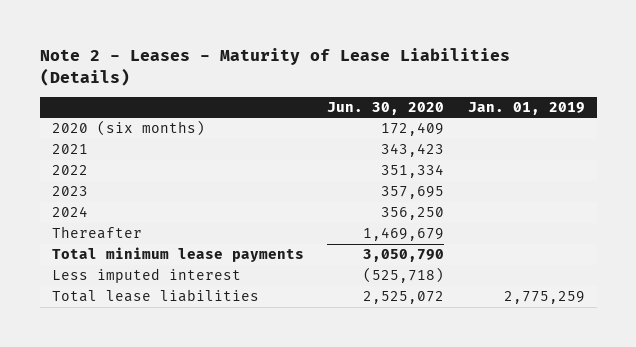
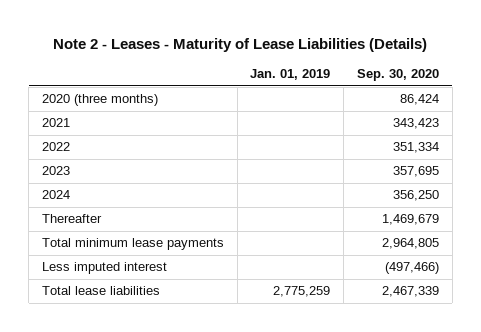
[327,101,445,115] Jun. 30, 2020 -> none
none -> [357,69,440,82] Sep. 30, 2020
[51,120,205,137] 2020 (six months) -> [41,94,158,107] 2020 (three months)

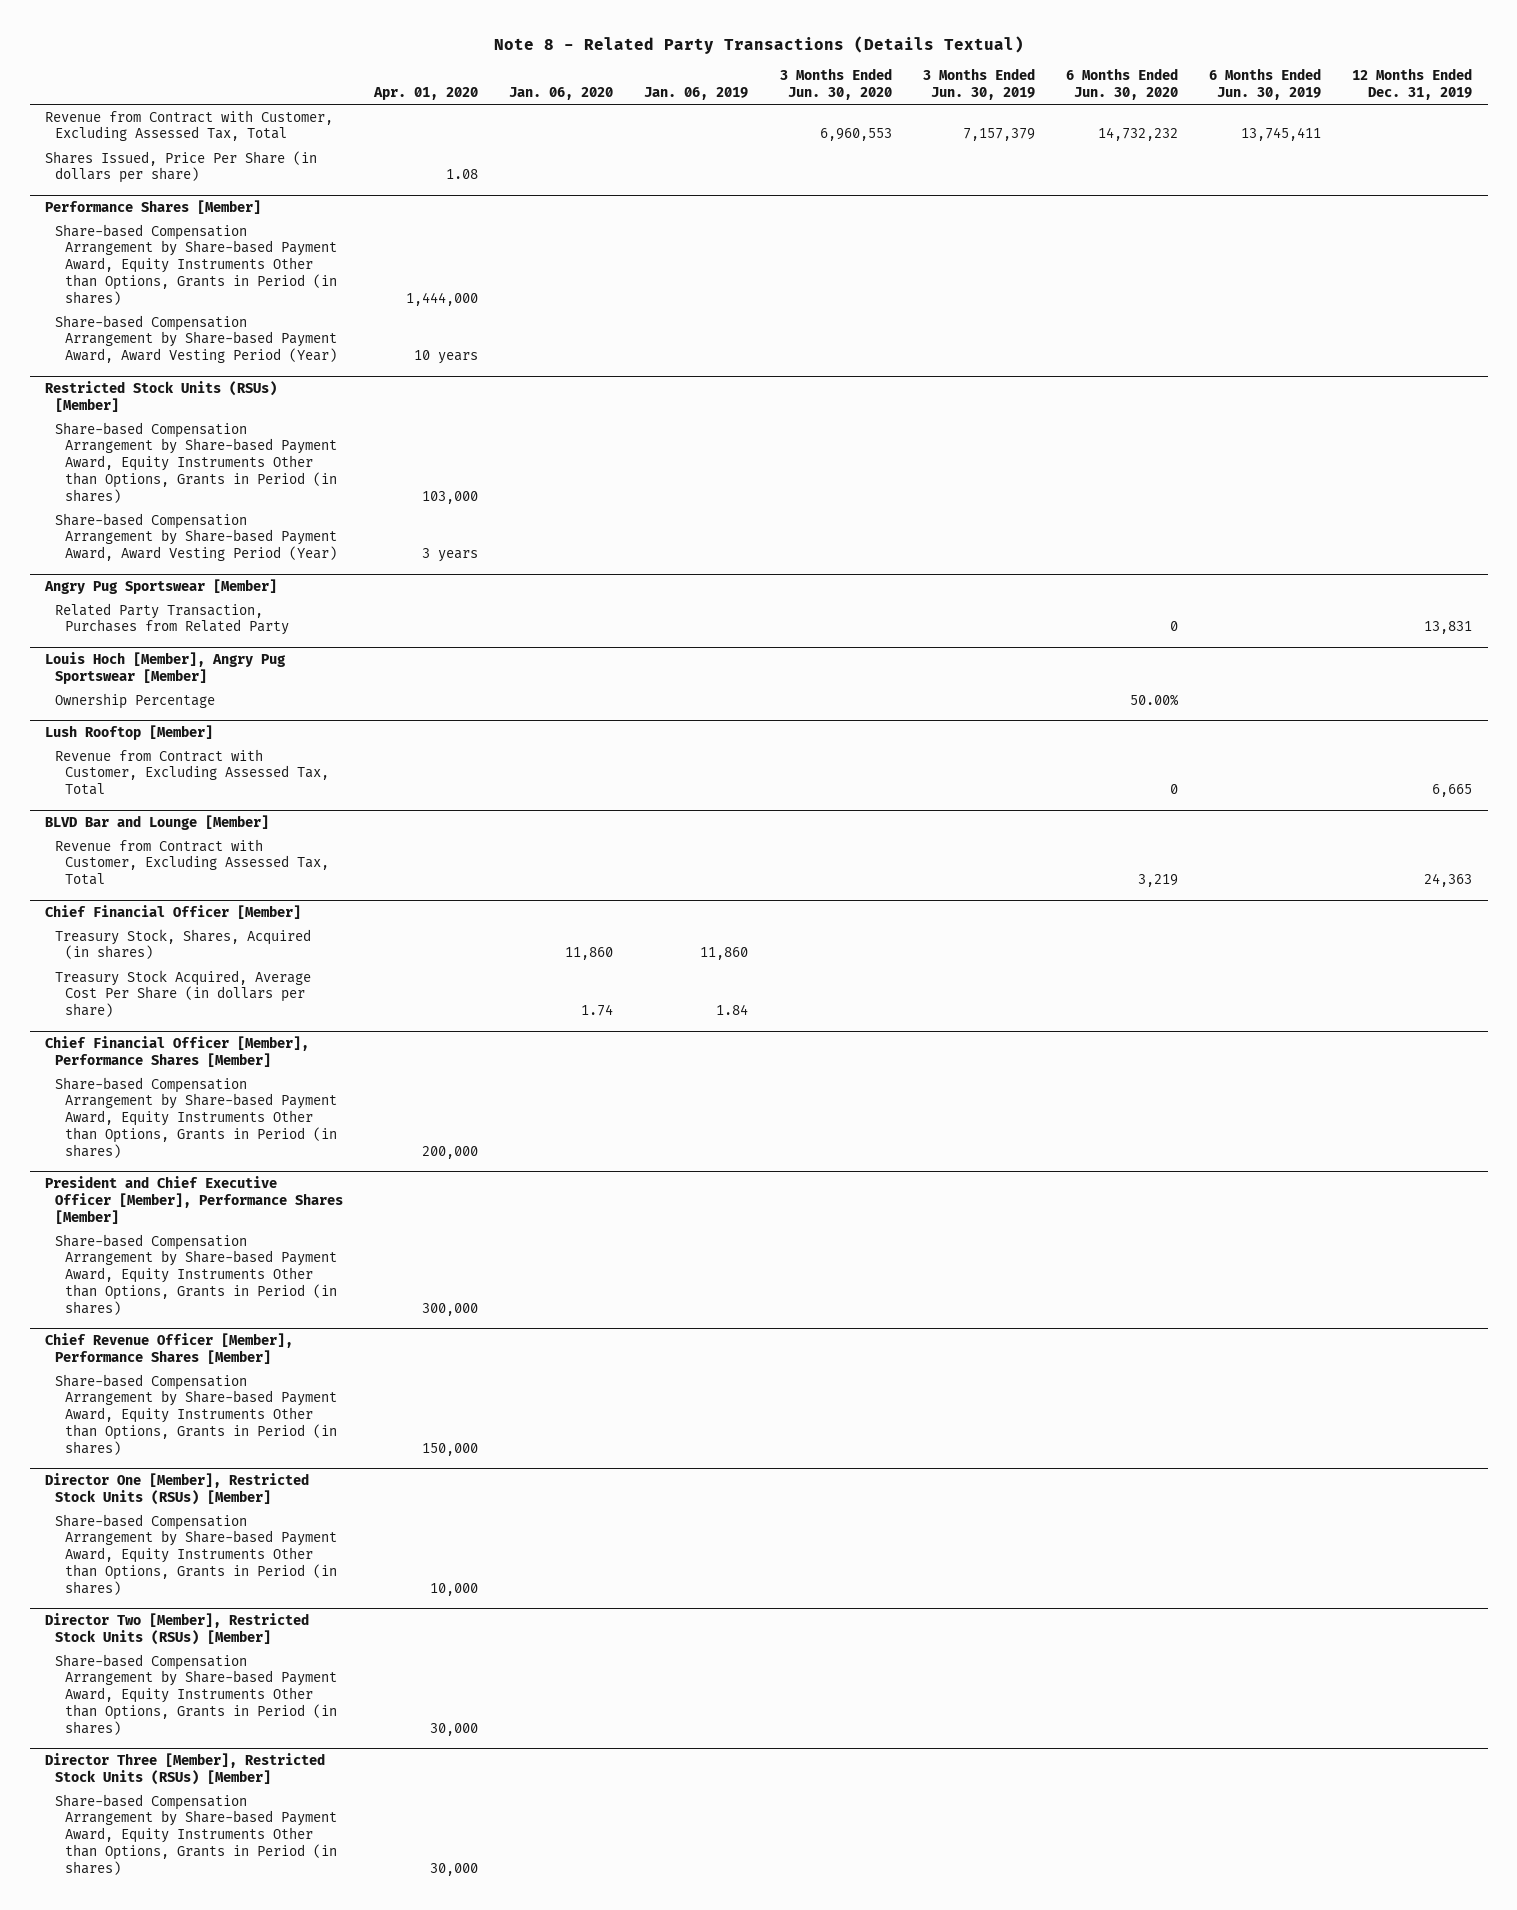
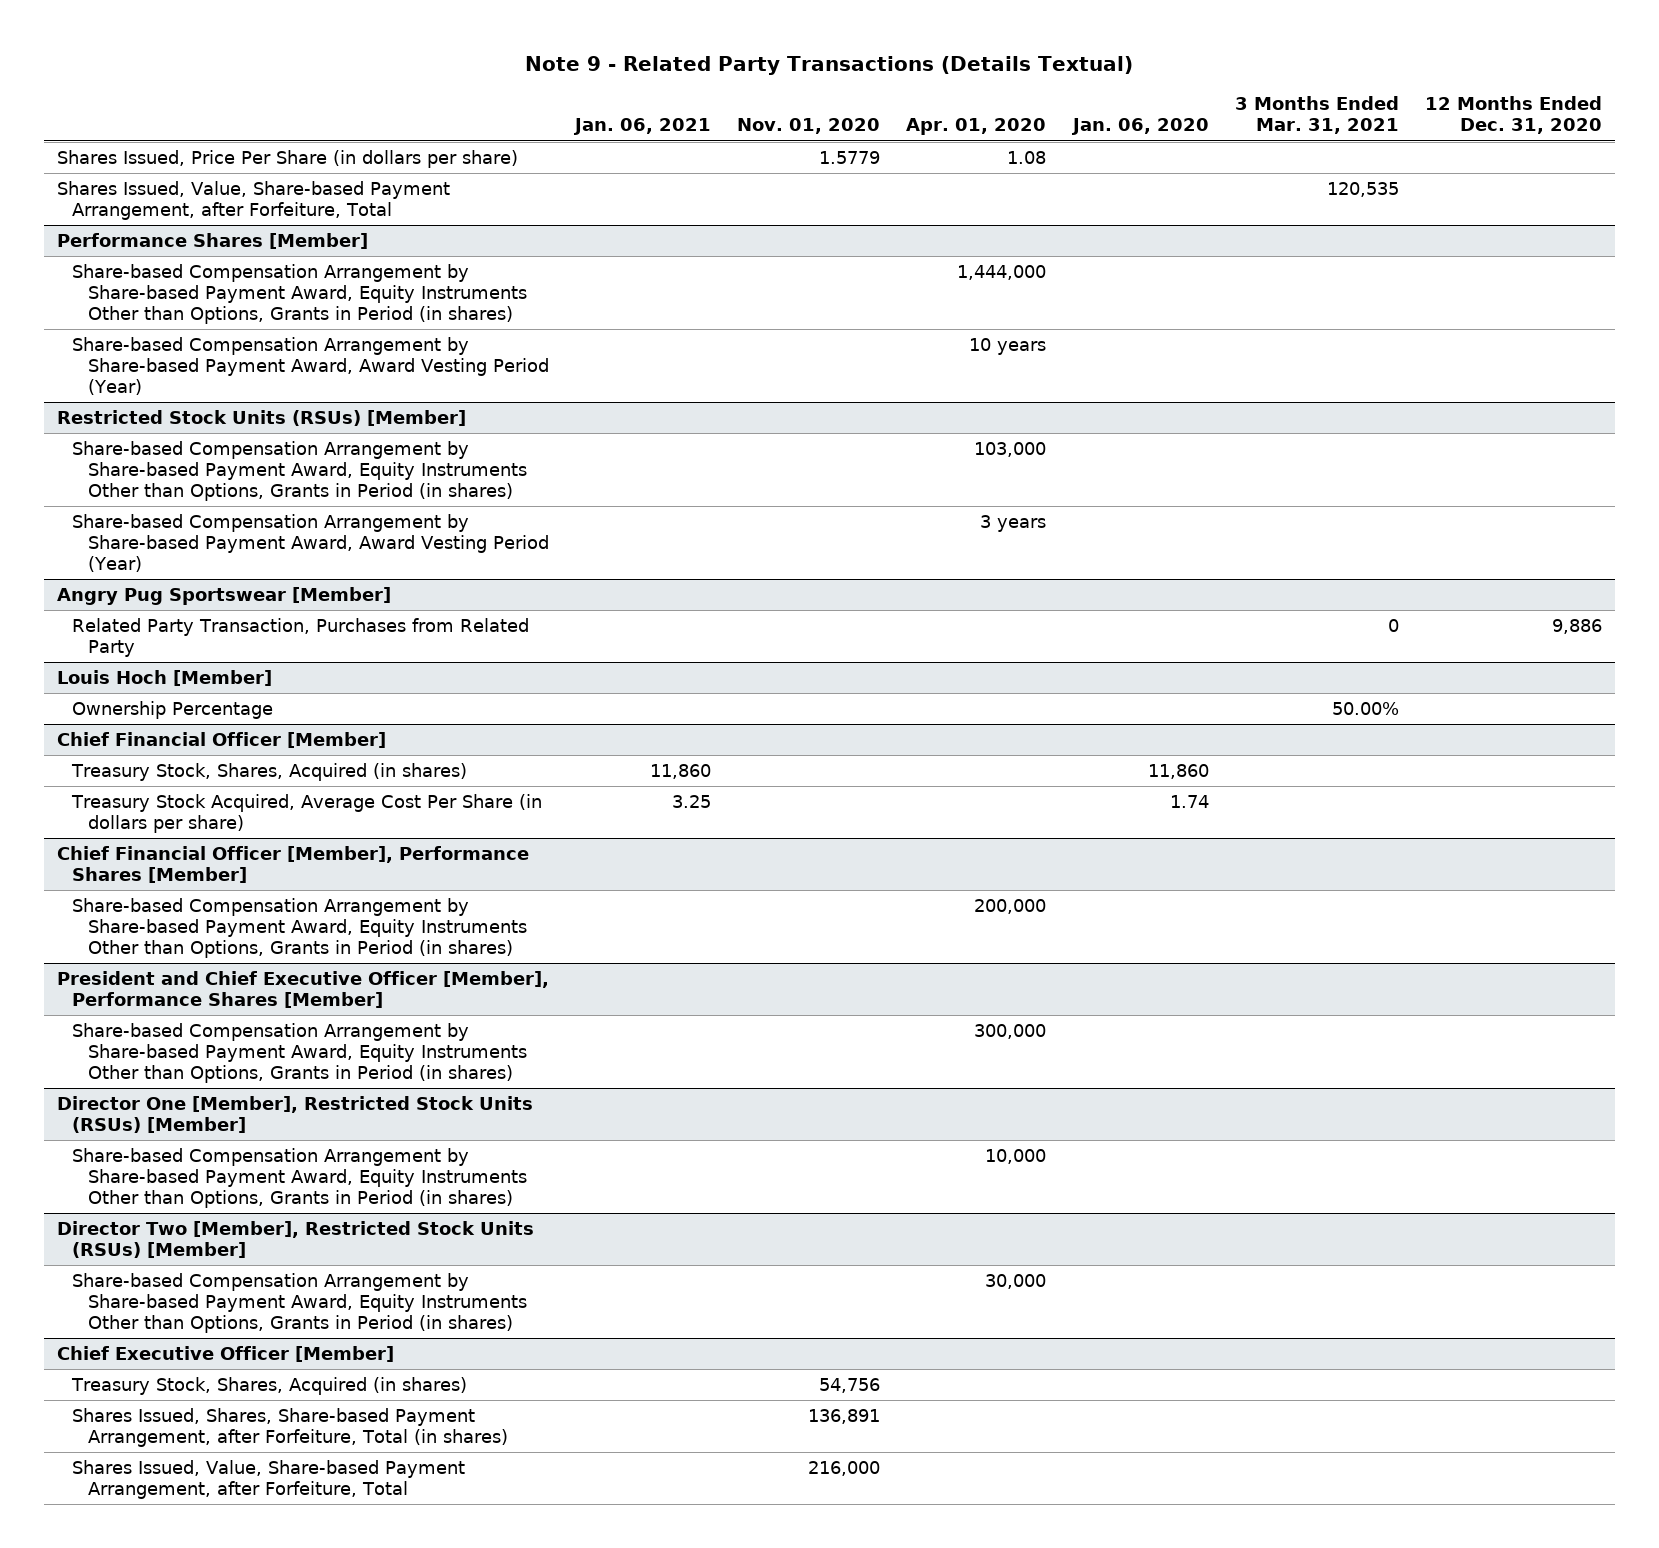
[493,36,1024,55] Note 8 - Related Party Transactions (Details Textual) -> [525,55,1134,75] Note 9 - Related Party Transactions (Details Textual)
[644,87,749,101] Jan. 06, 2019 -> none
[779,68,892,101] 3 Months Ended Jun. 30, 2020 -> none
[922,68,1035,101] 3 Months Ended Jun. 30, 2019 -> none
[1065,68,1178,101] 6 Months Ended Jun. 30, 2020 -> none
[1208,68,1321,101] 6 Months Ended Jun. 30, 2019 -> none
[1352,68,1473,101] 12 Months Ended Dec. 31, 2019 -> none
none -> [573,118,712,136] Jan. 06, 2021
none -> [737,118,881,135] Nov. 01, 2020
none -> [1234,96,1399,135] 3 Months Ended Mar. 31, 2021
none -> [1424,96,1602,135] 12 Months Ended Dec. 31, 2020
[45,109,334,142] Revenue from Contract with Customer, Excluding Assessed Tax, Total -> none
none -> [56,181,450,221] Shares Issued, Value, Share-based Payment Arrangement, after Forfeiture, Total
[45,652,287,684] Louis Hoch [Member], Angry Pug Sportswear [Member] -> [56,670,272,687] Louis Hoch [Member]
[45,725,214,741] Lush Rooftop [Member] -> none
[54,748,329,796] Revenue from Contract with Customer, Excluding Assessed Tax, Total -> none
[45,815,270,831] BLVD Bar and Lounge [Member] -> none
[54,838,329,886] Revenue from Contract with Customer, Excluding Assessed Tax, Total -> none
[45,1333,294,1364] Chief Revenue Officer [Member], Performance Shares [Member] -> none
[54,1373,337,1456] Share-based Compensation Arrangement by Share-based Payment Award, Equity Instruments Other than Options, Grants in Period (in shares) -> none
[45,1753,326,1785] Director Three [Member], Restricted Stock Units (RSUs) [Member] -> none
[54,1793,337,1876] Share-based Compensation Arrangement by Share-based Payment Award, Equity Instruments Other than Options, Grants in Period (in shares) -> none
none -> [56,1346,394,1363] Chief Executive Officer [Member]
none -> [71,1377,468,1396] Treasury Stock, Shares, Acquired (in shares)
none -> [72,1408,509,1448] Shares Issued, Shares, Share-based Payment Arrangement, after Forfeiture, Total (in shares)
none -> [72,1460,466,1500] Shares Issued, Value, Share-based Payment Arrangement, after Forfeiture, Total

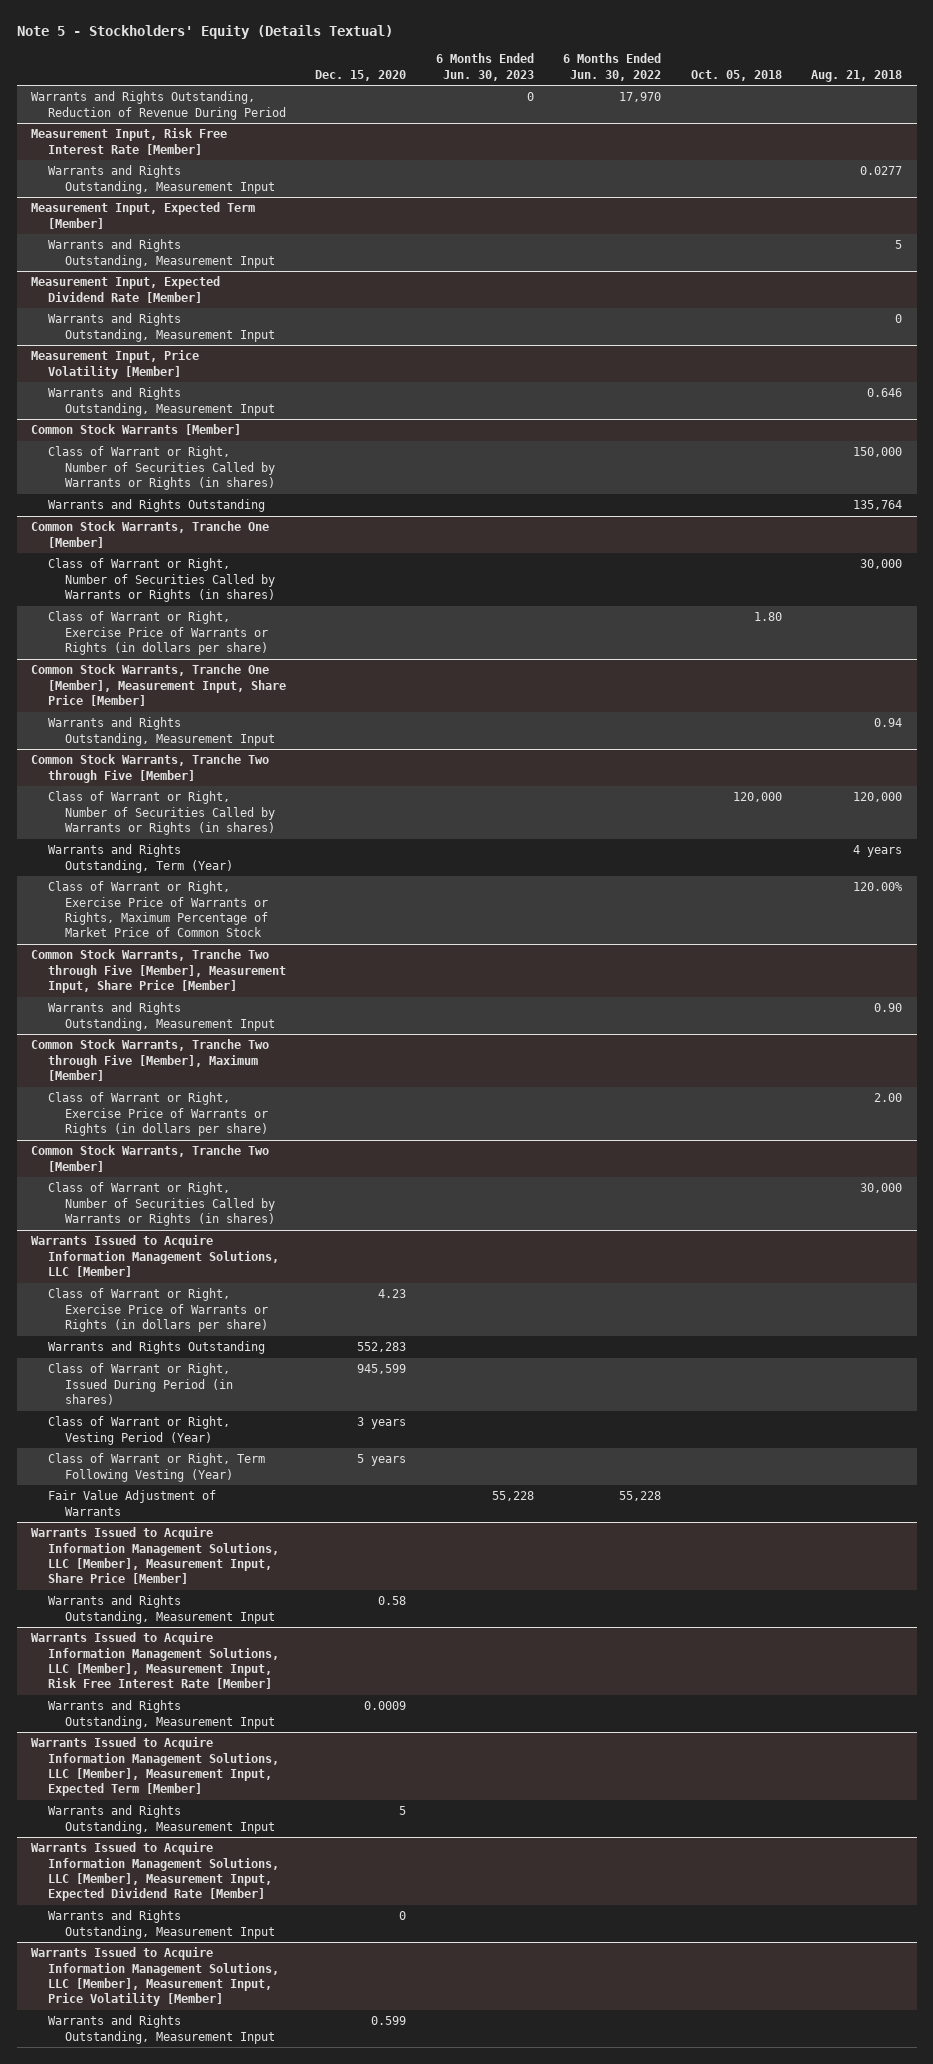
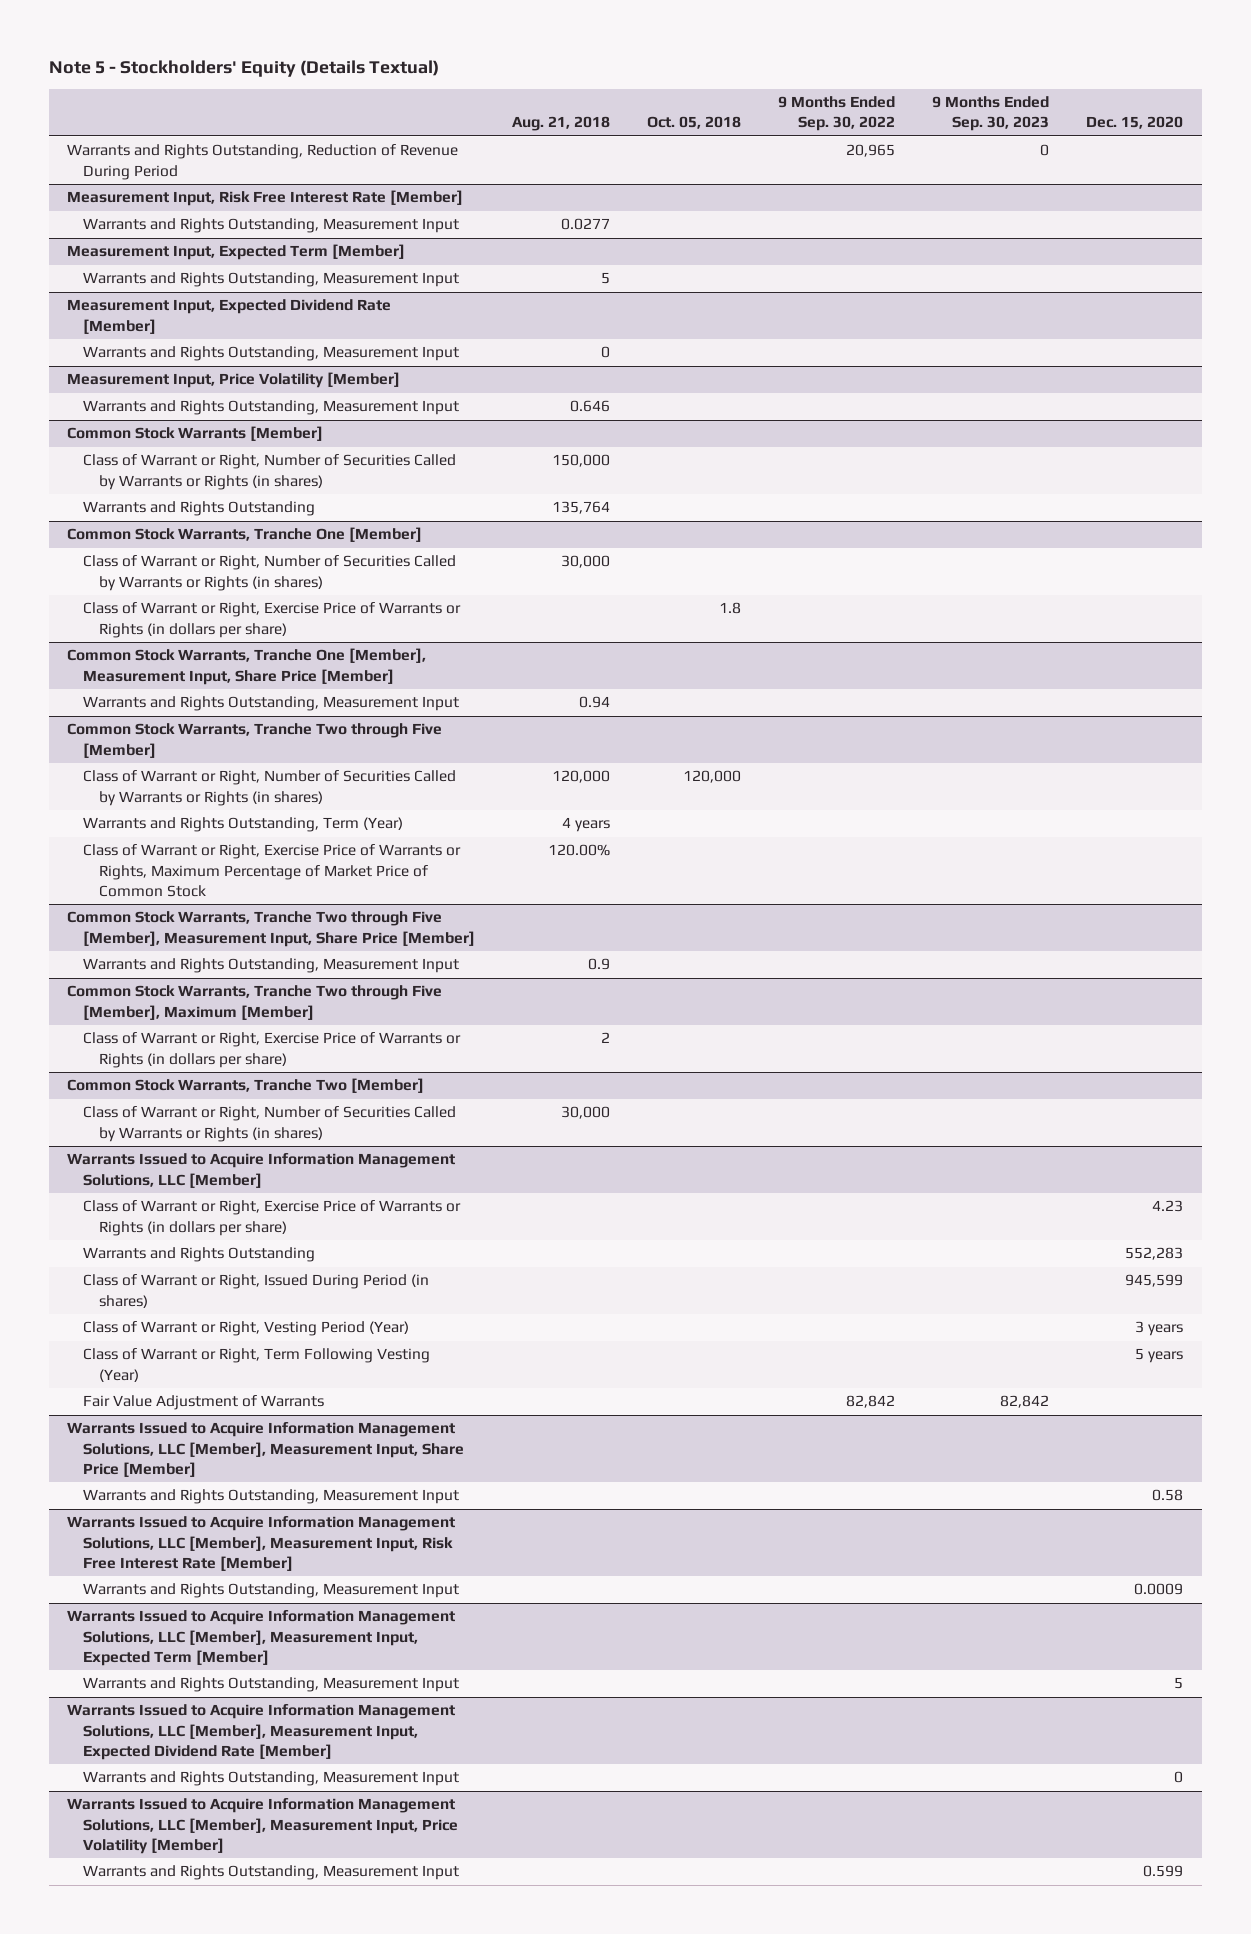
[435,53,534,81] 6 Months Ended Jun. 30, 2023 -> none
[563,53,662,81] 6 Months Ended Jun. 30, 2022 -> none
none -> [778,96,896,132] 9 Months Ended Sep. 30, 2022
none -> [932,96,1050,132] 9 Months Ended Sep. 30, 2023
[753,612,782,622] 1.80 -> [719,602,742,615] 1.8
[873,1003,902,1013] 0.90 -> [588,958,611,971] 0.9
[873,1093,902,1103] 2.00 -> [601,1032,611,1044] 2

